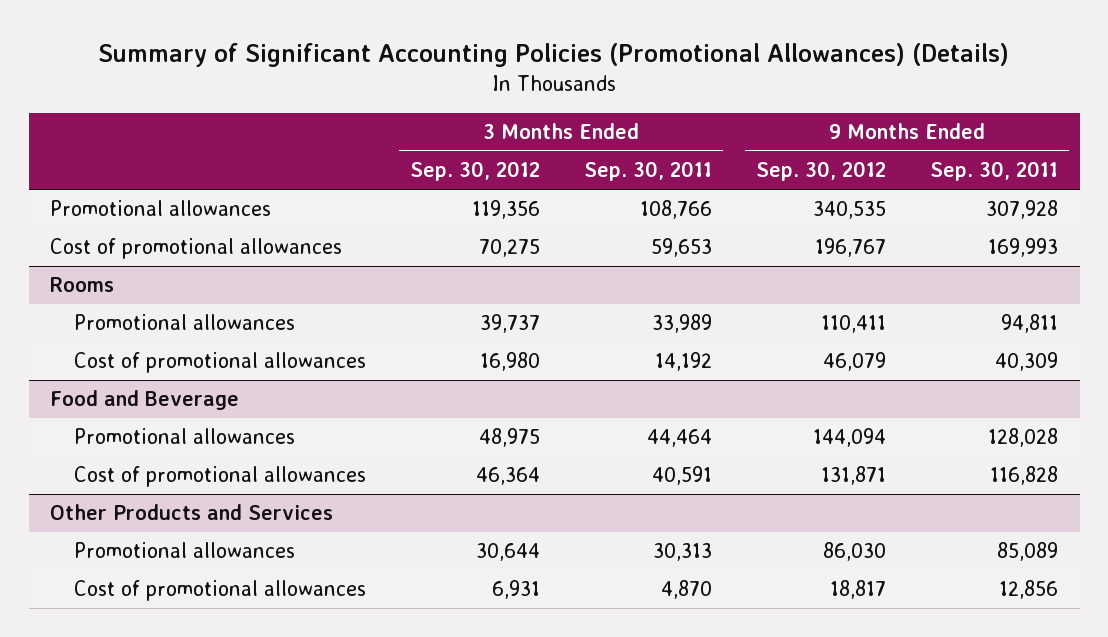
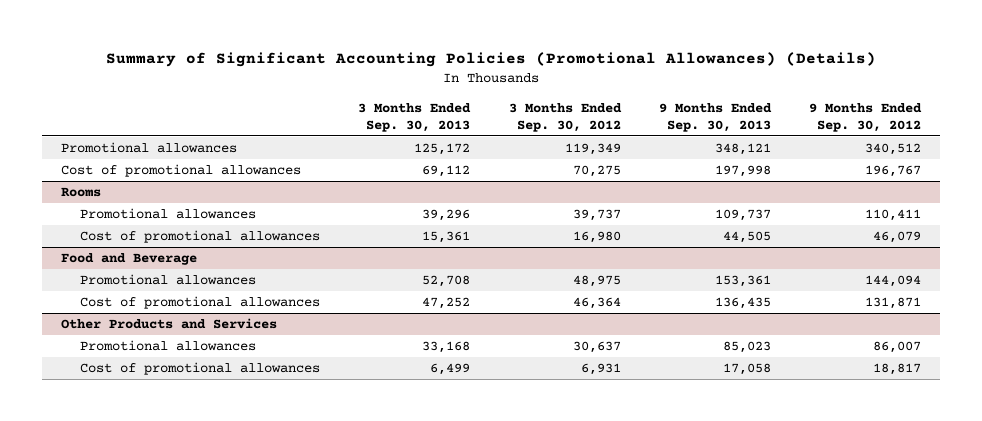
[583,161,712,182] Sep. 30, 2011 -> none
[929,161,1058,182] Sep. 30, 2011 -> none
none -> [358,102,472,132] 3 Months Ended Sep. 30, 2013
none -> [658,102,772,132] 9 Months Ended Sep. 30, 2013
[472,200,541,220] 119,356 -> [564,143,621,156] 119,349
[812,201,886,220] 340,535 -> [865,143,922,156] 340,512
[476,543,541,562] 30,644 -> [572,341,621,354] 30,637
[822,542,886,562] 86,030 -> [873,341,922,354] 86,007

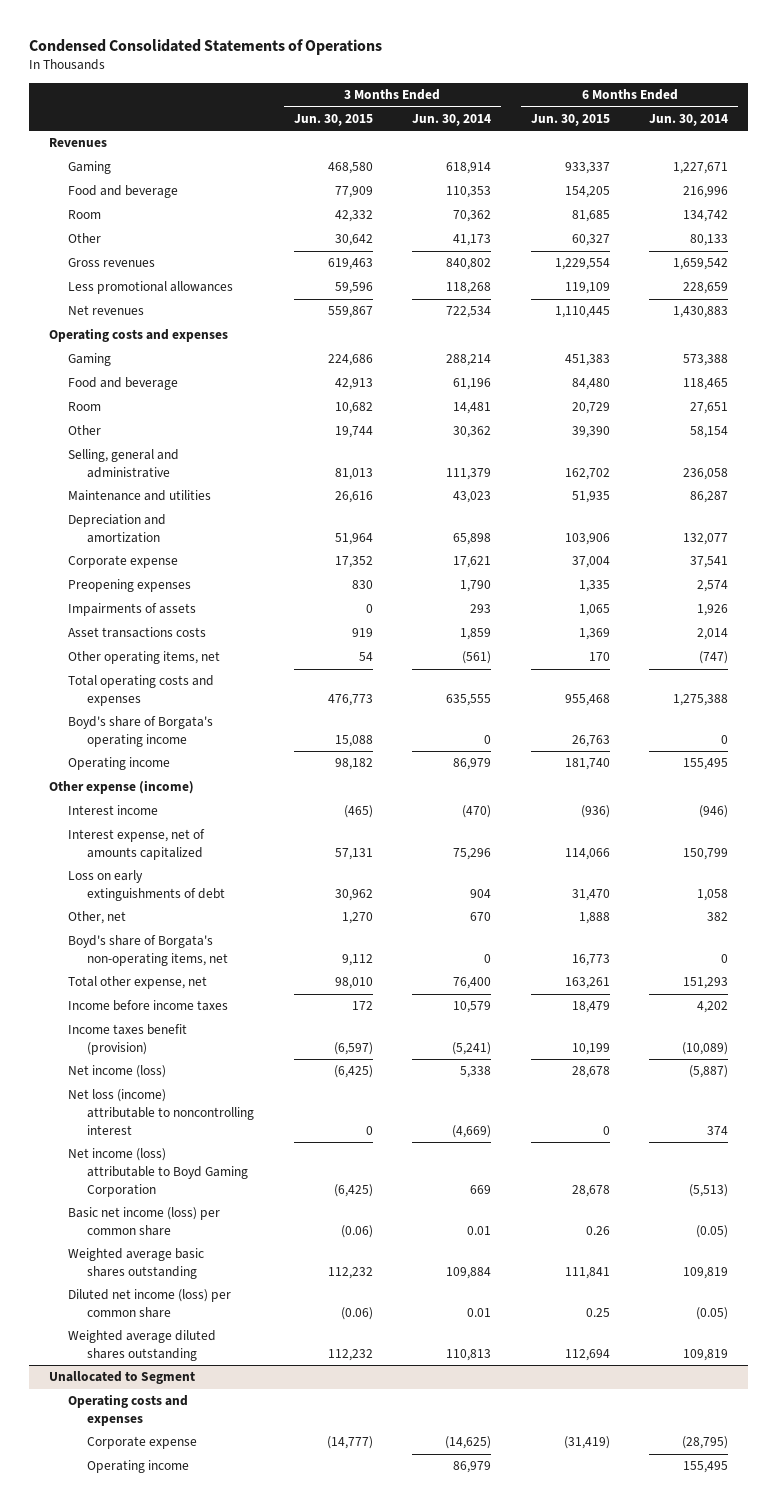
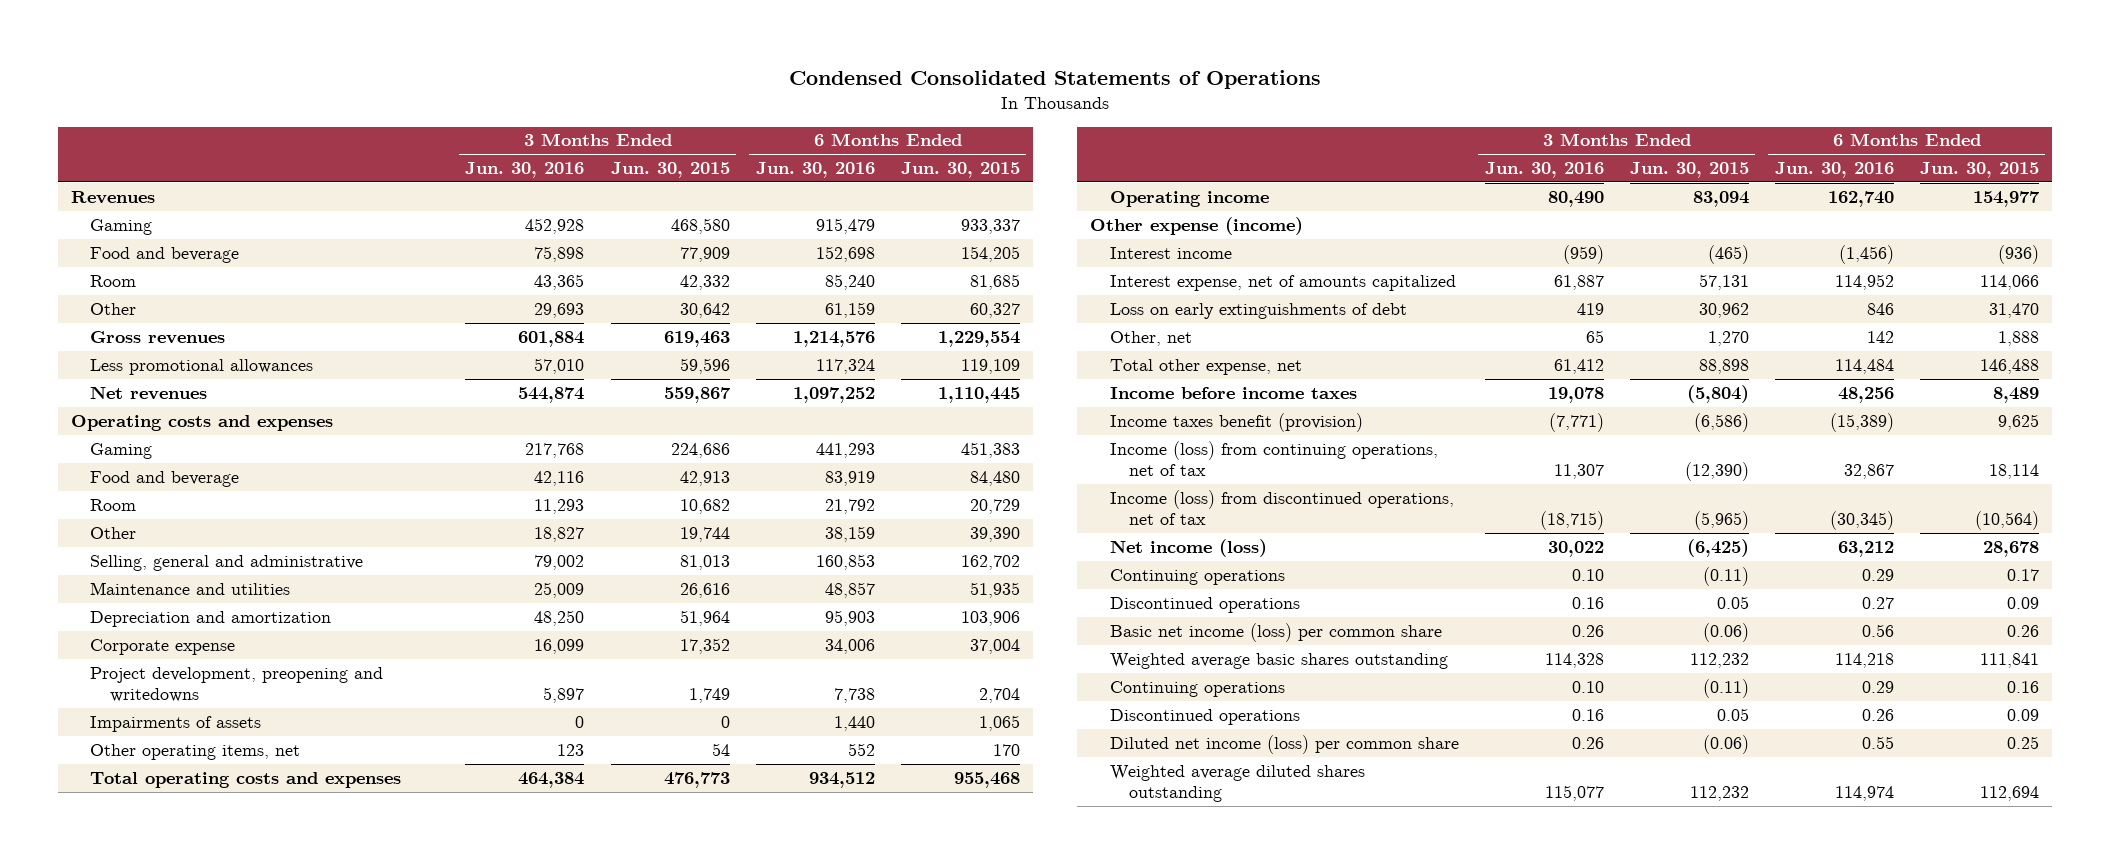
[412,113,492,126] Jun. 30, 2014 -> none
[649,113,729,126] Jun. 30, 2014 -> none
none -> [465,162,585,179] Jun. 30, 2016
none -> [755,162,875,179] Jun. 30, 2016
[68,579,192,593] Preopening expenses -> none
none -> [90,666,384,703] Project development, preopening and writedowns
[68,627,207,639] Asset transactions costs -> none
[68,716,214,748] Boyd's share of Borgata's operating income -> none
[334,758,373,771] 98,182 -> [1692,190,1749,207] 83,094
[564,758,610,771] 181,740 -> [1972,190,2040,207] 154,977
[68,935,229,967] Boyd's share of Borgata's non-operating items, net -> none
[334,977,373,990] 98,010 -> [1698,358,1749,374] 88,898
[564,977,610,990] 163,261 -> [1979,358,2039,374] 146,488
[351,1001,373,1011] 172 -> [1686,384,1749,403] (5,804)
[571,1001,610,1014] 18,479 -> [1992,386,2039,403] 8,489
[333,1042,373,1056] (6,597) -> [1693,412,1749,432] (6,586)
[571,1043,610,1056] 10,199 -> [1997,413,2039,430] 9,625
none -> [1109,440,1438,477] Income (loss) from continuing operations, net of tax
none -> [1109,489,1454,526] Income (loss) from discontinued operations, net of tax
[68,1089,255,1135] Net loss (income) attributable to noncontrolling interest -> none
[68,1148,249,1197] Net income (loss) attributable to Boyd Gaming Corporation -> none
none -> [1109,568,1285,585] Continuing operations
none -> [1109,596,1300,613] Discontinued operations
none -> [1109,680,1285,697] Continuing operations
none -> [1109,708,1300,725] Discontinued operations
[49,1371,196,1385] Unallocated to Segment -> none
[68,1394,189,1427] Operating costs and expenses -> none
[87,1436,198,1450] Corporate expense -> none
[87,1460,190,1474] Operating income -> none

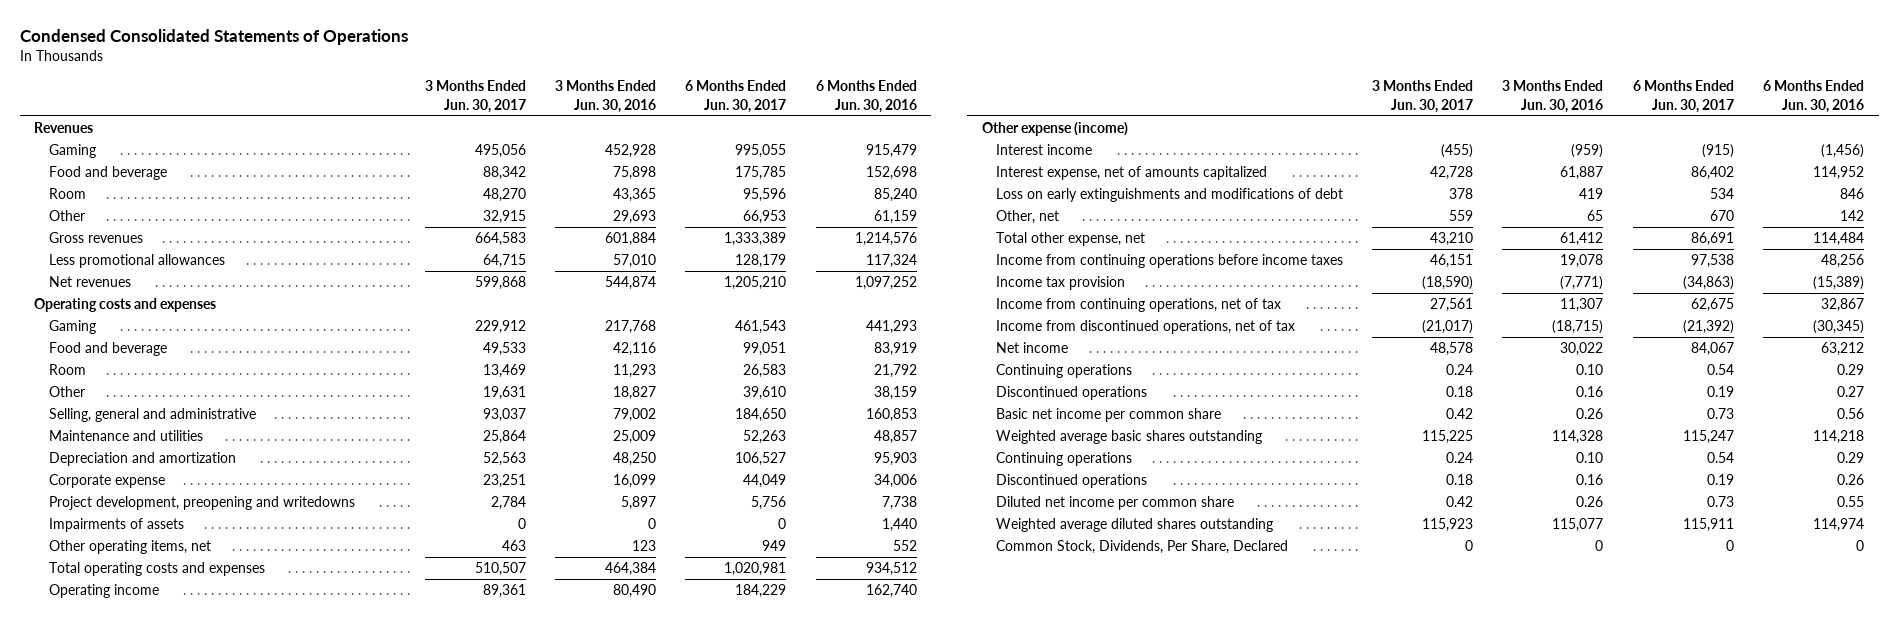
[610,162,730,179] Jun. 30, 2015 -> none
[900,162,1020,179] Jun. 30, 2015 -> none
none -> [424,80,526,113] 3 Months Ended Jun. 30, 2017
none -> [685,80,787,113] 6 Months Ended Jun. 30, 2017
[1109,302,1407,319] Loss on early extinguishments of debt -> [995,188,1343,203] Loss on early extinguishments and modifications of debt
[1109,386,1357,399] Income before income taxes -> [995,254,1343,269] Income from continuing operations before income taxes
[1109,412,1363,432] Income taxes benefit (provision) -> [995,276,1125,291] Income tax provision
[1109,440,1438,477] Income (loss) from continuing operations, net of tax -> [995,298,1281,313] Income from continuing operations, net of tax
[1109,489,1454,526] Income (loss) from discontinued operations, net of tax -> [995,320,1295,335] Income from discontinued operations, net of tax
[1109,538,1267,557] Net income (loss) -> [995,342,1068,354] Net income
[1109,622,1442,642] Basic net income (loss) per common share -> [995,408,1221,423] Basic net income per common share
[1109,734,1459,754] Diluted net income (loss) per common share -> [995,496,1234,511] Diluted net income per common share
none -> [995,540,1288,555] Common Stock, Dividends, Per Share, Declared

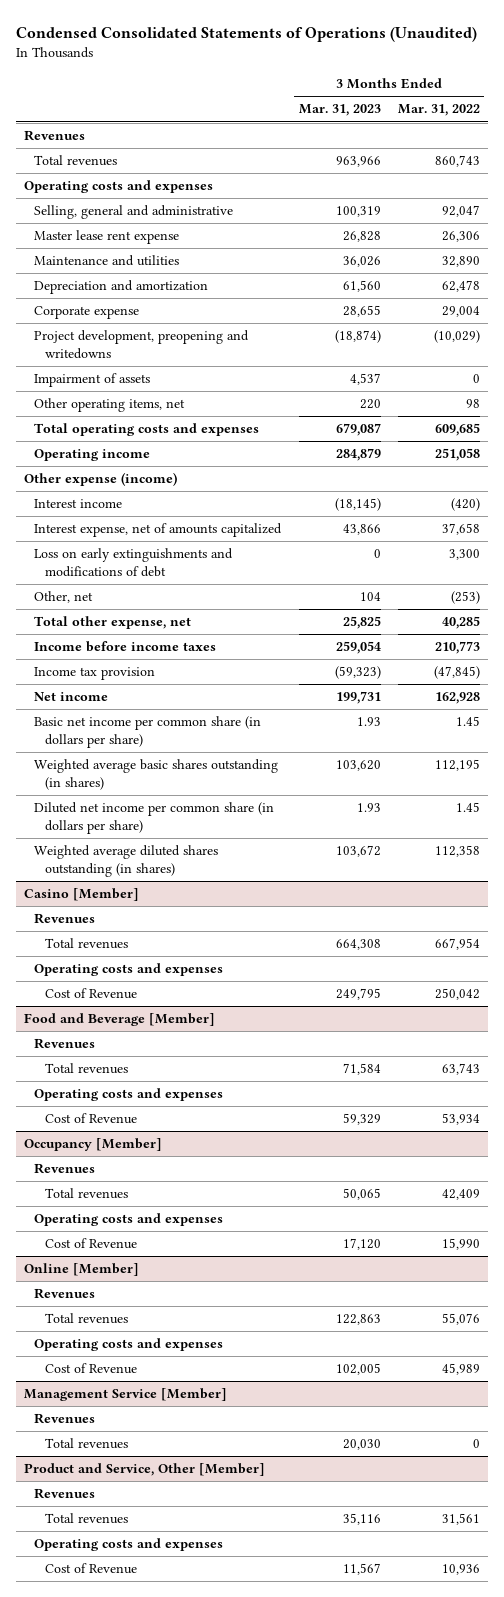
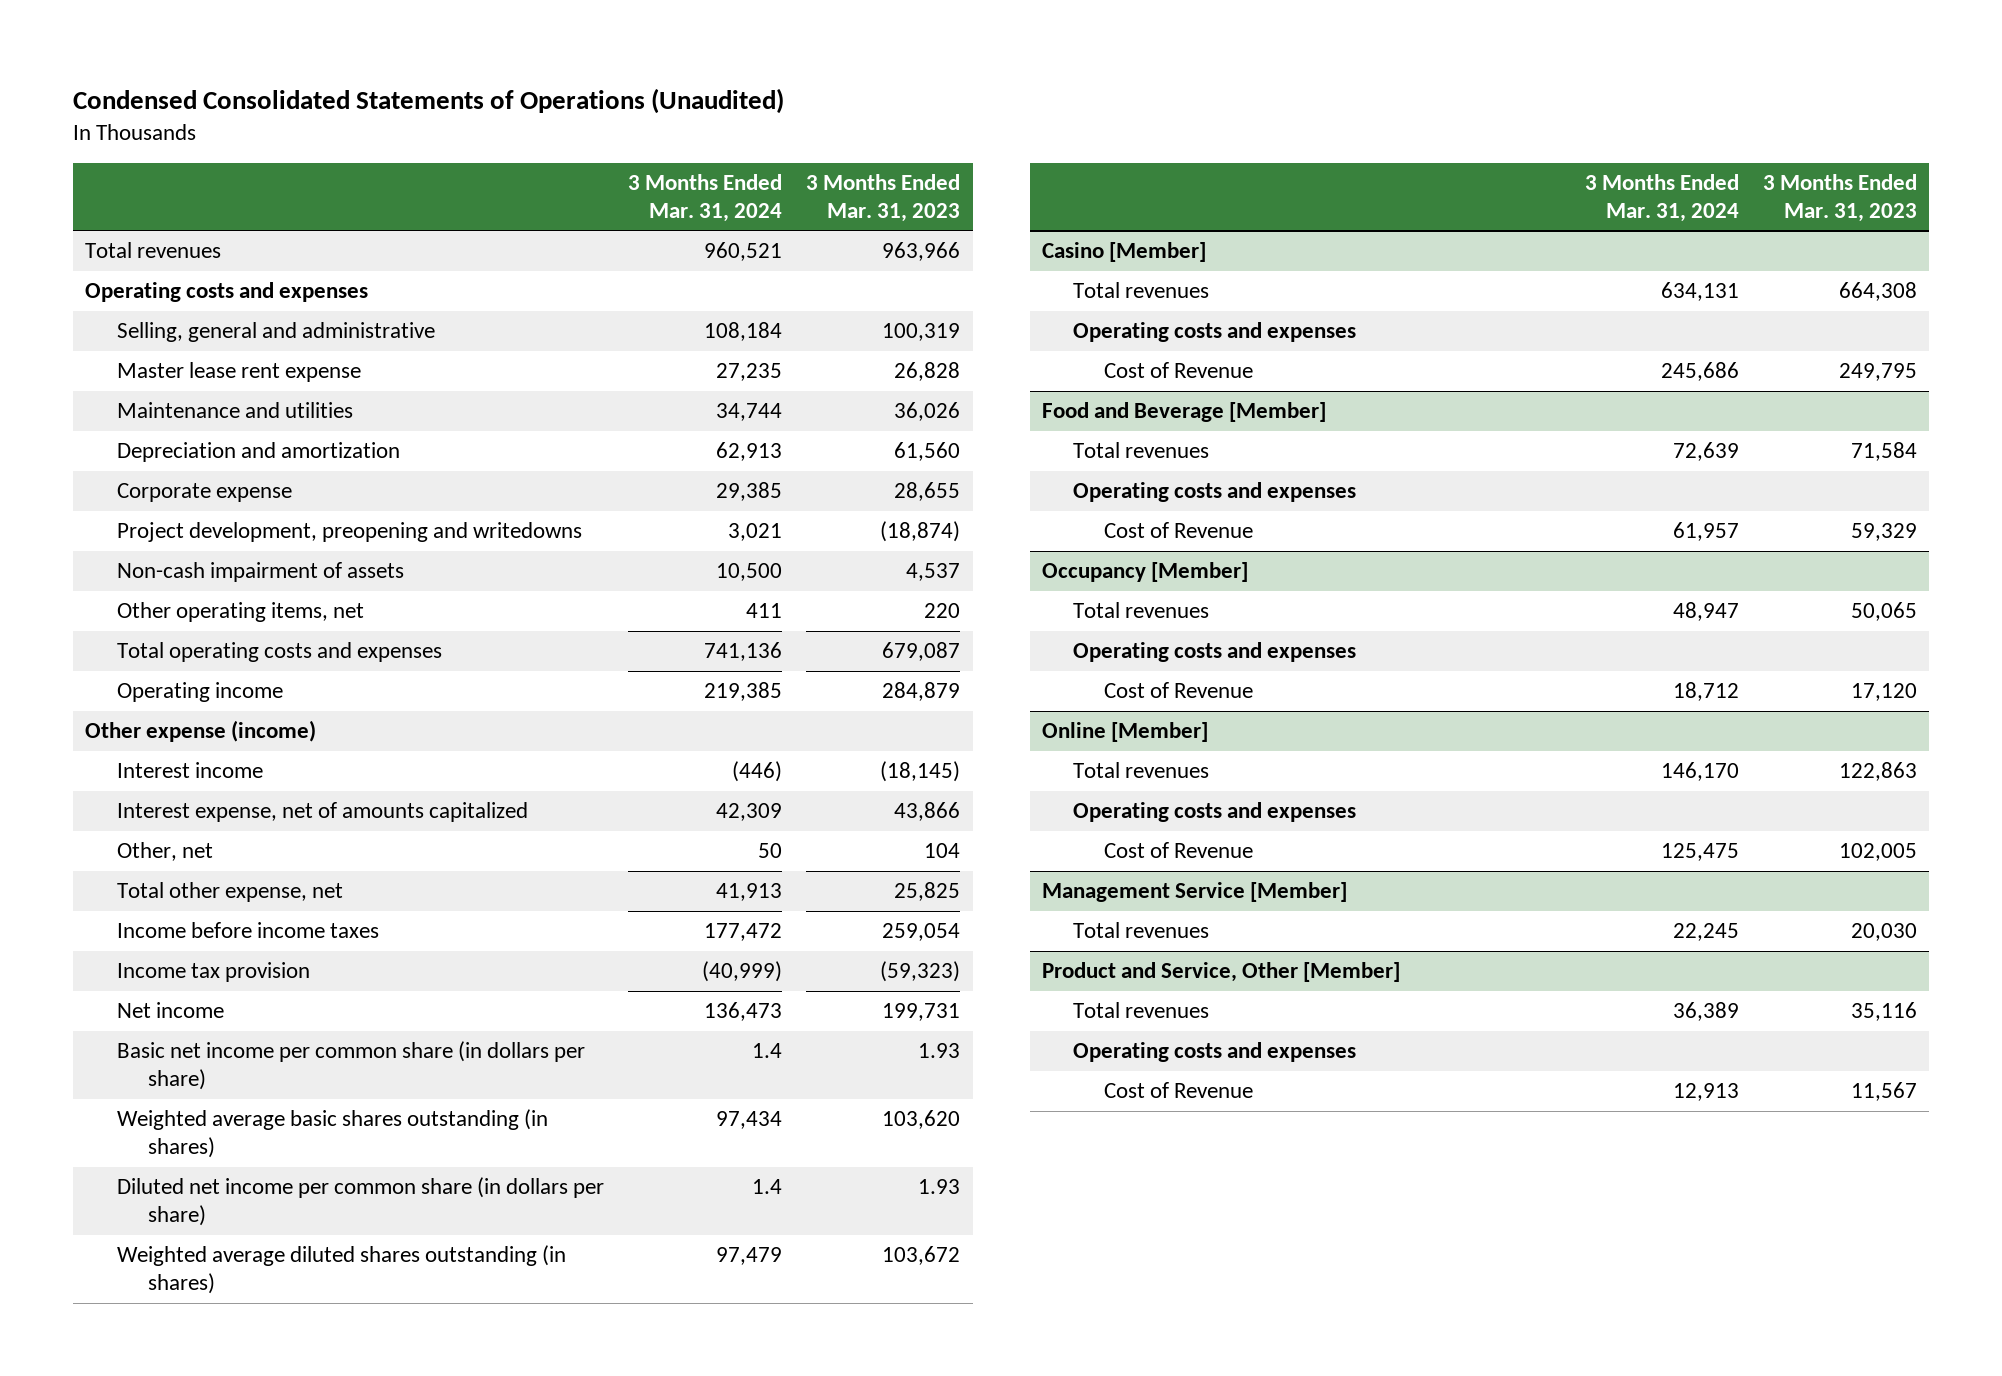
[397,104,480,117] Mar. 31, 2022 -> none
none -> [627,174,782,222] 3 Months Ended Mar. 31, 2024
[24,130,86,142] Revenues -> none
[34,373,151,388] Impairment of assets -> [116,562,404,583] Non-cash impairment of assets
[34,548,234,577] Loss on early extinguishments and modifications of debt -> none
[34,913,96,925] Revenues -> none
[34,1038,96,1050] Revenues -> none
[34,1163,96,1175] Revenues -> none
[34,1288,96,1300] Revenues -> none
[34,1413,96,1425] Revenues -> none
[34,1488,96,1500] Revenues -> none

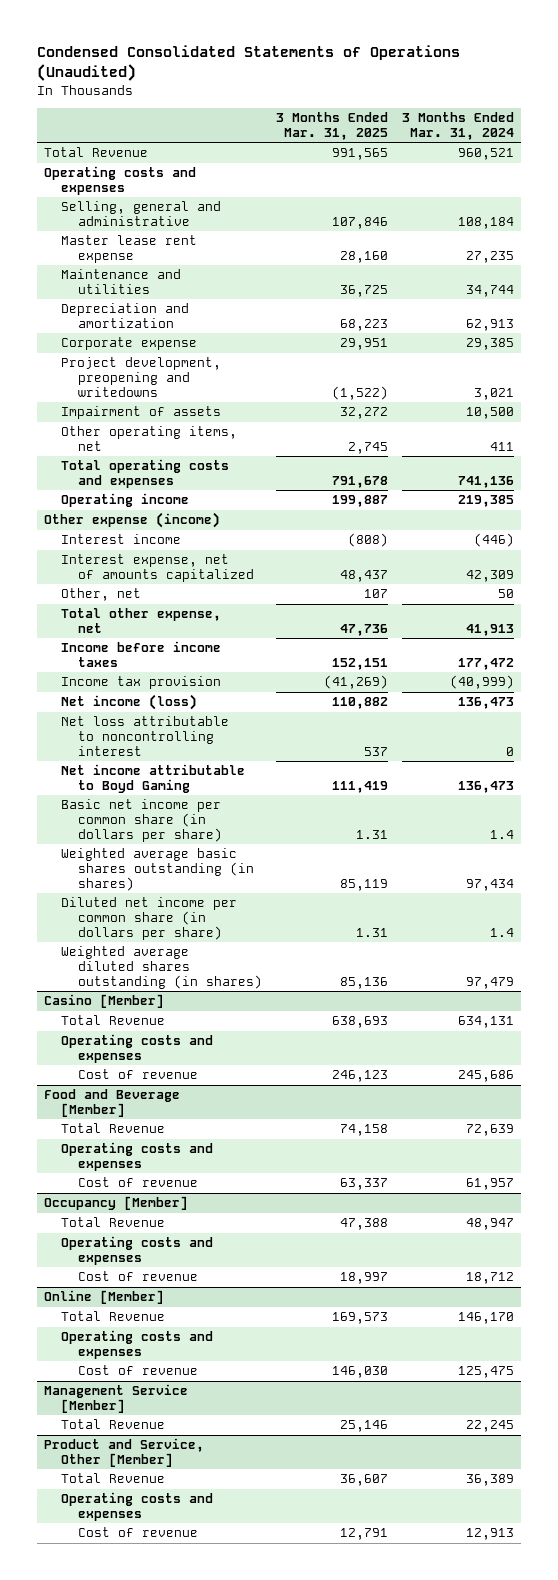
[806,174,961,222] 3 Months Ended Mar. 31, 2023 -> none
none -> [275,112,388,141] 3 Months Ended Mar. 31, 2025
[85,242,222,259] Total revenues -> [44,147,149,158] Total Revenue
[116,562,404,583] Non-cash impairment of assets -> [60,406,221,420] Impairment of assets
none -> [60,694,197,711] Net income (loss)
none -> [60,716,229,757] Net loss attributable to noncontrolling interest
[116,1002,224,1019] Net income -> [60,764,245,794] Net income attributable to Boyd Gaming
[1073,282,1210,299] Total revenues -> [60,1015,165,1026] Total Revenue
[1104,362,1254,379] Cost of Revenue -> [77,1069,198,1080] Cost of revenue
[1073,442,1210,459] Total revenues -> [60,1123,165,1134] Total Revenue
[1104,522,1254,539] Cost of Revenue -> [77,1177,198,1188] Cost of revenue
[1073,602,1210,619] Total revenues -> [60,1217,165,1228] Total Revenue
[1104,682,1254,699] Cost of Revenue -> [77,1271,198,1282] Cost of revenue
[1073,762,1210,779] Total revenues -> [60,1311,165,1322] Total Revenue
[1104,842,1254,859] Cost of Revenue -> [77,1365,198,1376] Cost of revenue
[1073,922,1210,939] Total revenues -> [60,1419,165,1430] Total Revenue
[1073,1002,1210,1019] Total revenues -> [60,1473,165,1484] Total Revenue
[1104,1082,1254,1099] Cost of Revenue -> [77,1527,198,1538] Cost of revenue

